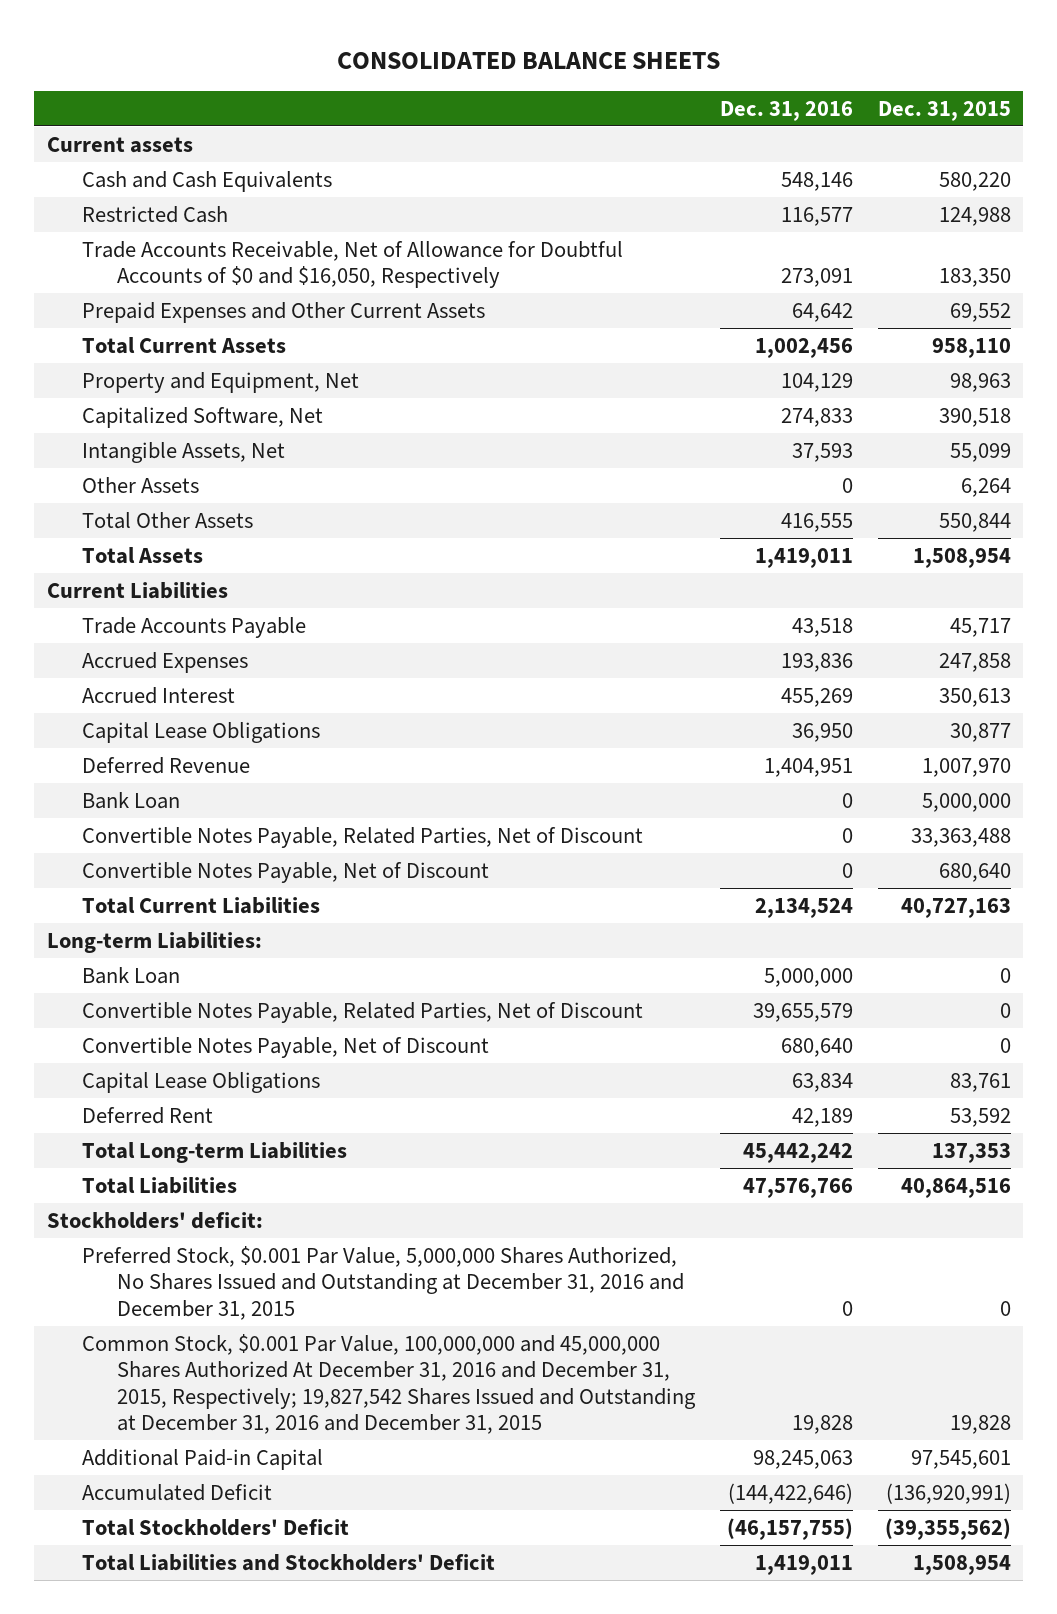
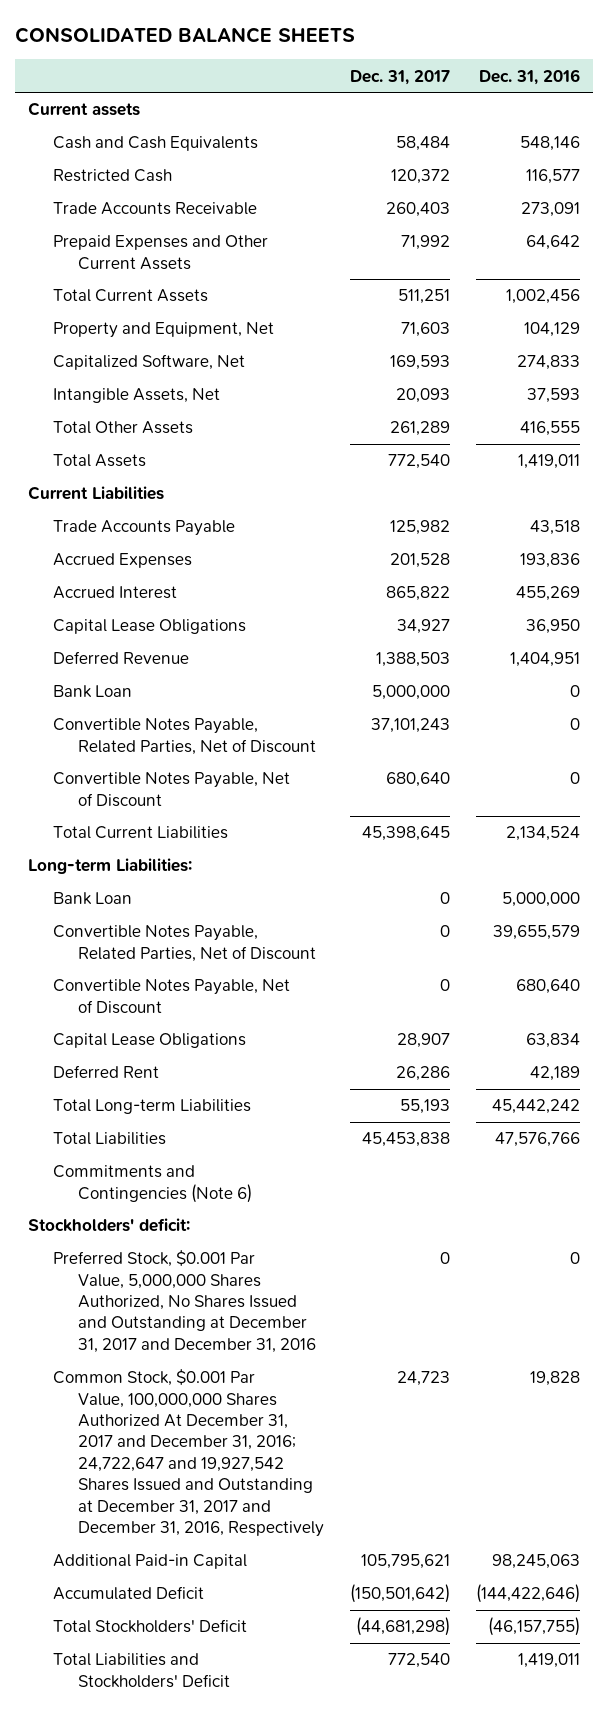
[877,101,1011,122] Dec. 31, 2015 -> none
none -> [349,69,450,85] Dec. 31, 2017
[81,240,623,289] Trade Accounts Receivable, Net of Allowance for Doubtful Accounts of $0 and $16,050, Respectively -> [53,202,258,216] Trade Accounts Receivable
[81,476,199,493] Other Assets -> none
none -> [53,1165,253,1203] Commitments and Contingencies (Note 6)
[81,1245,684,1320] Preferred Stock, $0.001 Par Value, 5,000,000 Shares Authorized, No Shares Issued and Outstanding at December 31, 2016 and December 31, 2015 -> [53,1250,317,1353] Preferred Stock, $0.001 Par Value, 5,000,000 Shares Authorized, No Shares Issued and Outstanding at December 31, 2017 and December 31, 2016
[81,1333,696,1435] Common Stock, $0.001 Par Value, 100,000,000 and 45,000,000 Shares Authorized At December 31, 2016 and December 31, 2015, Respectively; 19,827,542 Shares Issued and Outstanding at December 31, 2016 and December 31, 2015 -> [53,1369,325,1538] Common Stock, $0.001 Par Value, 100,000,000 Shares Authorized At December 31, 2017 and December 31, 2016; 24,722,647 and 19,927,542 Shares Issued and Outstanding at December 31, 2017 and December 31, 2016, Respectively

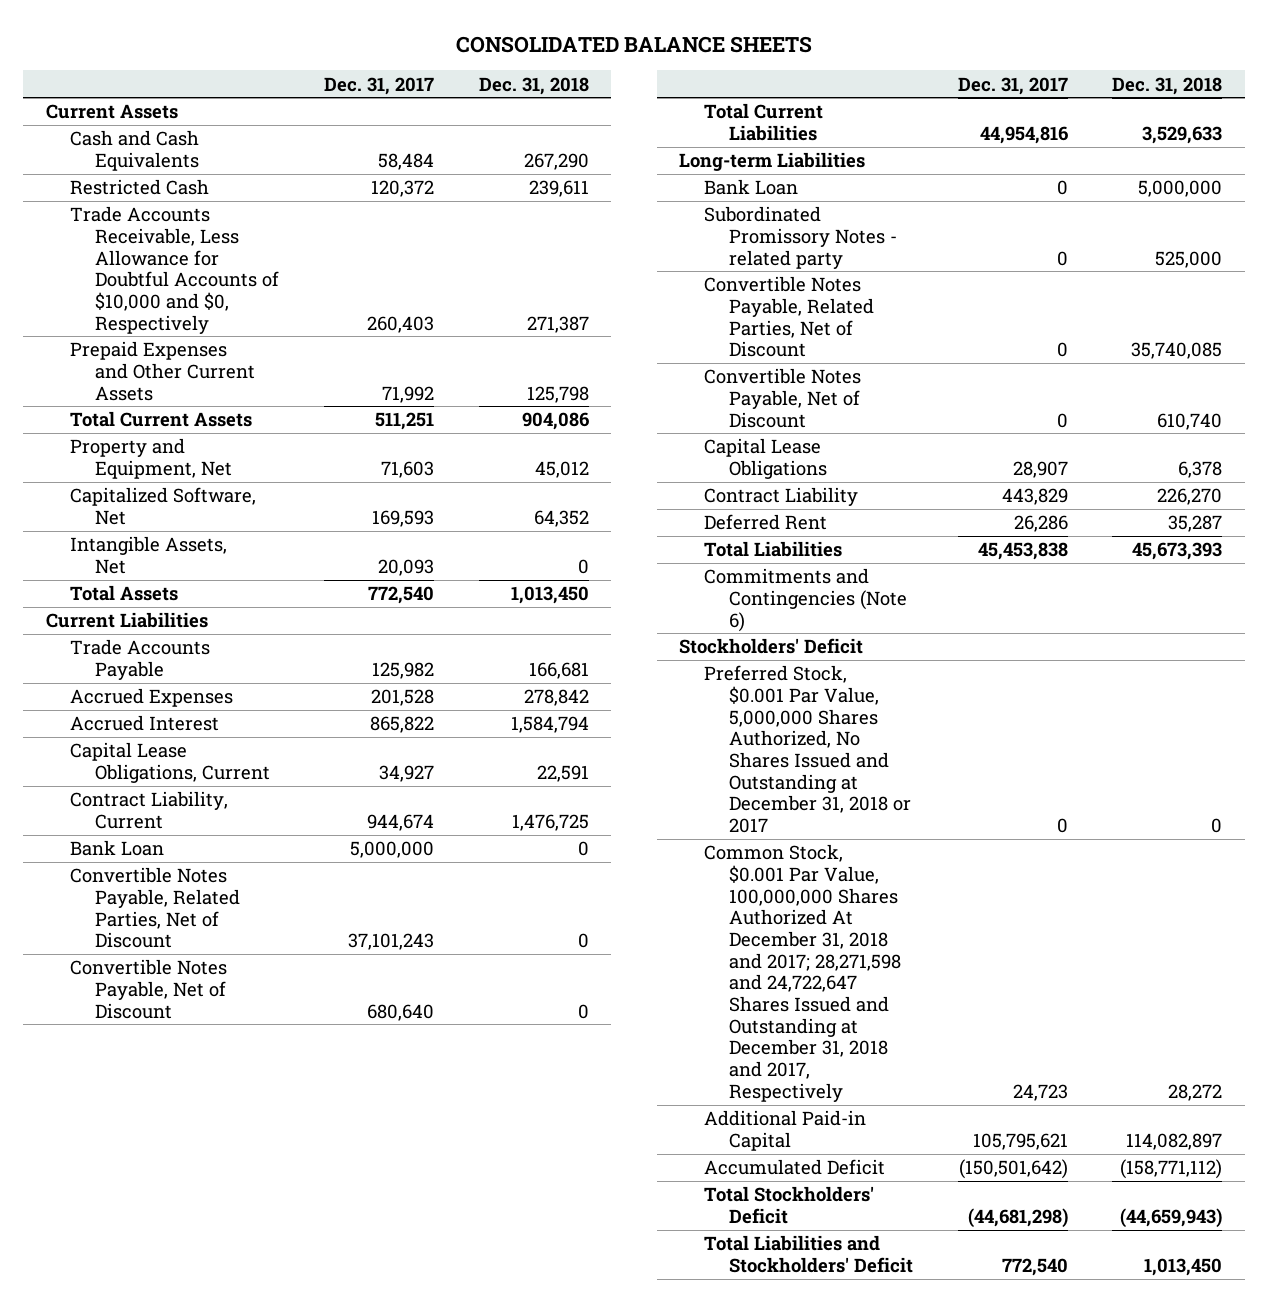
[478,68,580,85] Dec. 31, 2016 -> none
none -> [478,76,589,95] Dec. 31, 2018
[28,102,141,117] Current assets -> [45,104,178,120] Current Assets
[53,202,258,216] Trade Accounts Receivable -> [70,206,280,334] Trade Accounts Receivable, Less Allowance for Doubtful Accounts of $10,000 and $0, Respectively
[53,421,194,435] Total Other Assets -> none
[53,651,190,665] Deferred Revenue -> none
[53,619,247,635] Capital Lease Obligations -> [70,742,271,783] Capital Lease Obligations, Current
none -> [70,791,229,829] Contract Liability, Current
[361,826,450,842] 45,398,645 -> [979,125,1068,144] 44,954,816
[28,858,193,875] Long-term Liabilities: -> [679,152,866,172] Long-term Liabilities
none -> [704,206,897,269] Subordinated Promissory Notes - related party
none -> [704,487,859,507] Contract Liability
[53,1099,252,1115] Total Long-term Liabilities -> none
[28,1218,191,1233] Stockholders' deficit: -> [679,638,864,655] Stockholders' Deficit
[53,1250,317,1353] Preferred Stock, $0.001 Par Value, 5,000,000 Shares Authorized, No Shares Issued and Outstanding at December 31, 2017 and December 31, 2016 -> [704,665,911,833] Preferred Stock, $0.001 Par Value, 5,000,000 Shares Authorized, No Shares Issued and Outstanding at December 31, 2018 or 2017
[53,1369,325,1538] Common Stock, $0.001 Par Value, 100,000,000 Shares Authorized At December 31, 2017 and December 31, 2016; 24,722,647 and 19,927,542 Shares Issued and Outstanding at December 31, 2017 and December 31, 2016, Respectively -> [704,844,901,1102] Common Stock, $0.001 Par Value, 100,000,000 Shares Authorized At December 31, 2018 and 2017; 28,271,598 and 24,722,647 Shares Issued and Outstanding at December 31, 2018 and 2017, Respectively

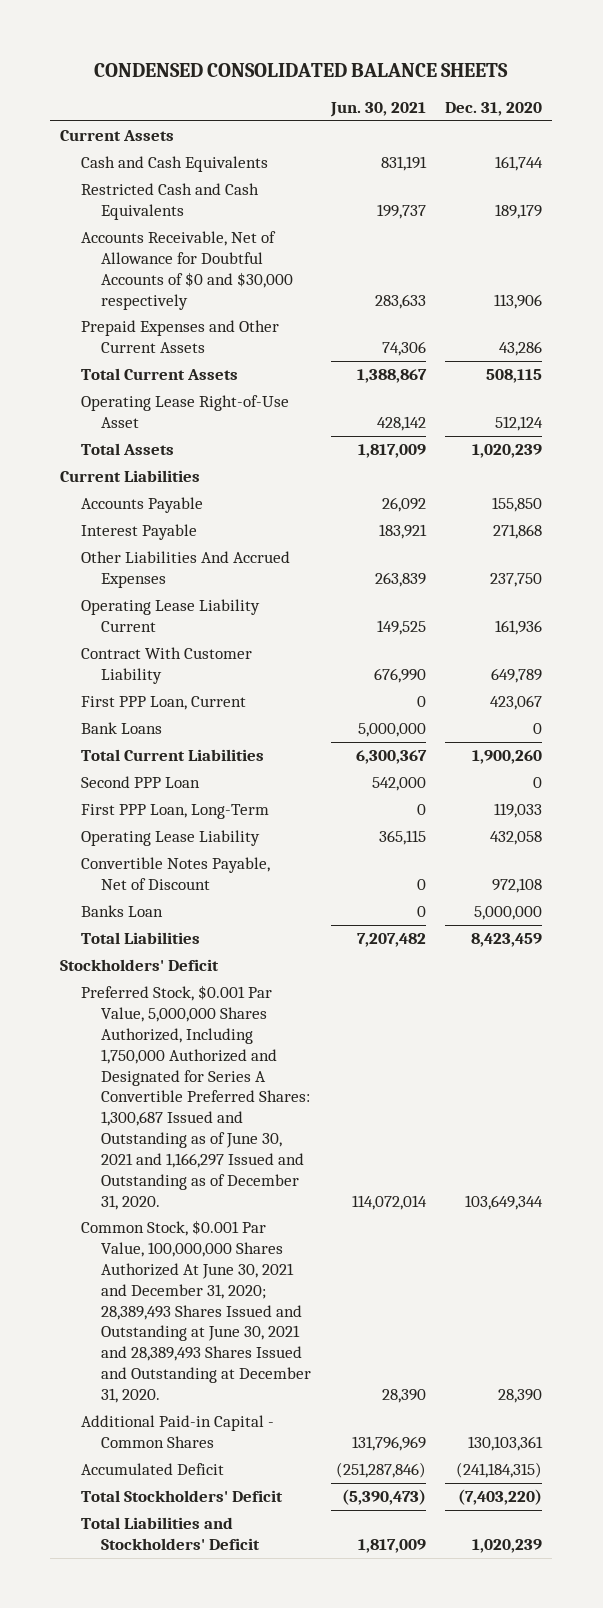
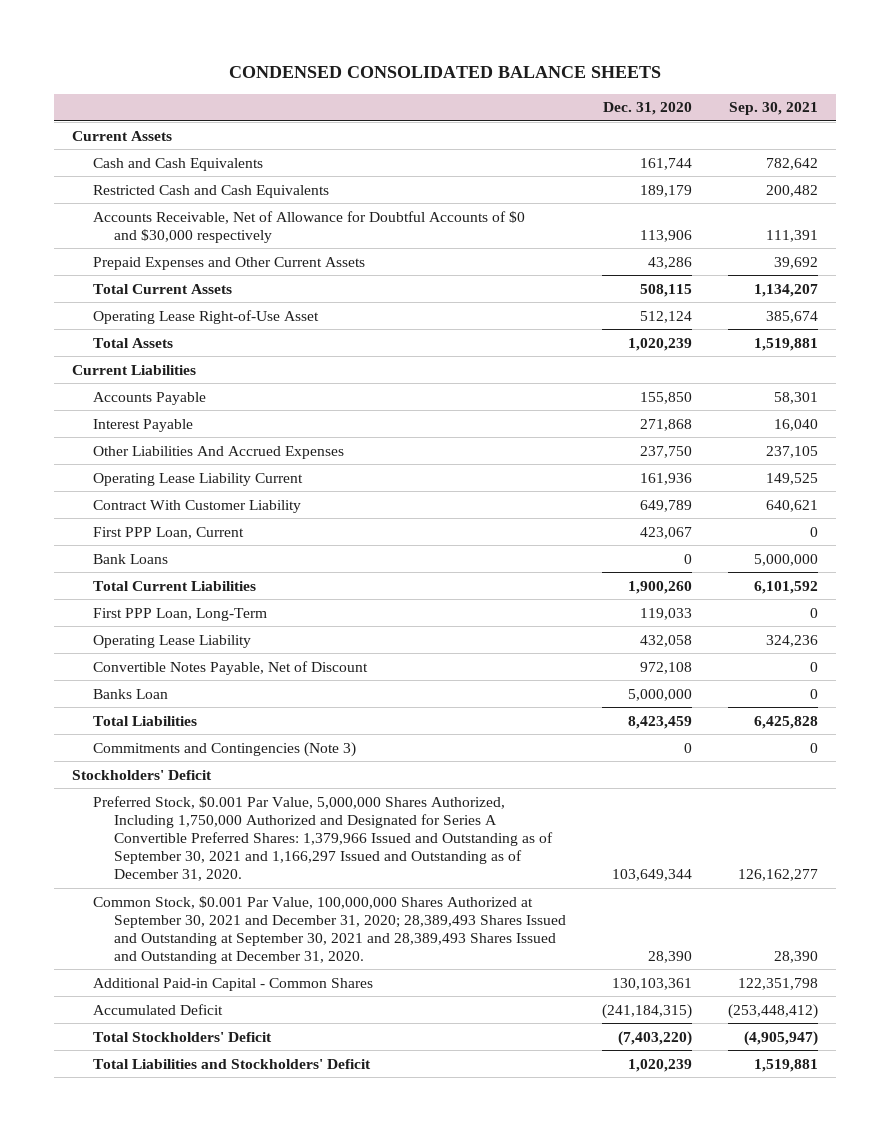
[329,102,426,118] Jun. 30, 2021 -> none
none -> [728,102,818,116] Sep. 30, 2021
[80,776,200,789] Second PPP Loan -> none
none -> [93,741,357,757] Commitments and Contingencies (Note 3)
[80,985,311,1210] Preferred Stock, $0.001 Par Value, 5,000,000 Shares Authorized, Including 1,750,000 Authorized and Designated for Series A Convertible Preferred Shares: 1,300,687 Issued and Outstanding as of June 30, 2021 and 1,166,297 Issued and Outstanding as of December 31, 2020. -> [93,795,554,882] Preferred Stock, $0.001 Par Value, 5,000,000 Shares Authorized, Including 1,750,000 Authorized and Designated for Series A Convertible Preferred Shares: 1,379,966 Issued and Outstanding as of September 30, 2021 and 1,166,297 Issued and Outstanding as of December 31, 2020.
[80,1220,312,1403] Common Stock, $0.001 Par Value, 100,000,000 Shares Authorized At June 30, 2021 and December 31, 2020; 28,389,493 Shares Issued and Outstanding at June 30, 2021 and 28,389,493 Shares Issued and Outstanding at December 31, 2020. -> [93,895,567,964] Common Stock, $0.001 Par Value, 100,000,000 Shares Authorized at September 30, 2021 and December 31, 2020; 28,389,493 Shares Issued and Outstanding at September 30, 2021 and 28,389,493 Shares Issued and Outstanding at December 31, 2020.

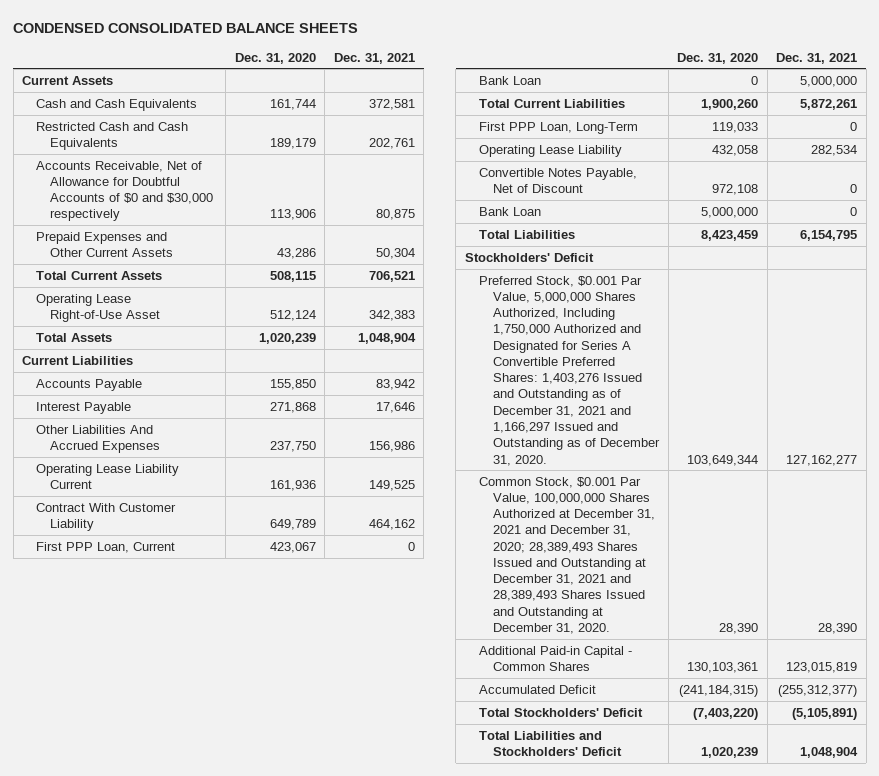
[728,102,818,116] Sep. 30, 2021 -> none
none -> [333,52,415,64] Dec. 31, 2021
[93,553,169,564] Bank Loans -> [478,75,541,85] Bank Loan
[93,688,169,699] Banks Loan -> [478,206,541,216] Bank Loan
[93,741,357,757] Commitments and Contingencies (Note 3) -> none
[93,795,554,882] Preferred Stock, $0.001 Par Value, 5,000,000 Shares Authorized, Including 1,750,000 Authorized and Designated for Series A Convertible Preferred Shares: 1,379,966 Issued and Outstanding as of September 30, 2021 and 1,166,297 Issued and Outstanding as of December 31, 2020. -> [478,275,661,466] Preferred Stock, $0.001 Par Value, 5,000,000 Shares Authorized, Including 1,750,000 Authorized and Designated for Series A Convertible Preferred Shares: 1,403,276 Issued and Outstanding as of December 31, 2021 and 1,166,297 Issued and Outstanding as of December 31, 2020.
[93,895,567,964] Common Stock, $0.001 Par Value, 100,000,000 Shares Authorized at September 30, 2021 and December 31, 2020; 28,389,493 Shares Issued and Outstanding at September 30, 2021 and 28,389,493 Shares Issued and Outstanding at December 31, 2020. -> [478,476,656,635] Common Stock, $0.001 Par Value, 100,000,000 Shares Authorized at December 31, 2021 and December 31, 2020; 28,389,493 Shares Issued and Outstanding at December 31, 2021 and 28,389,493 Shares Issued and Outstanding at December 31, 2020.

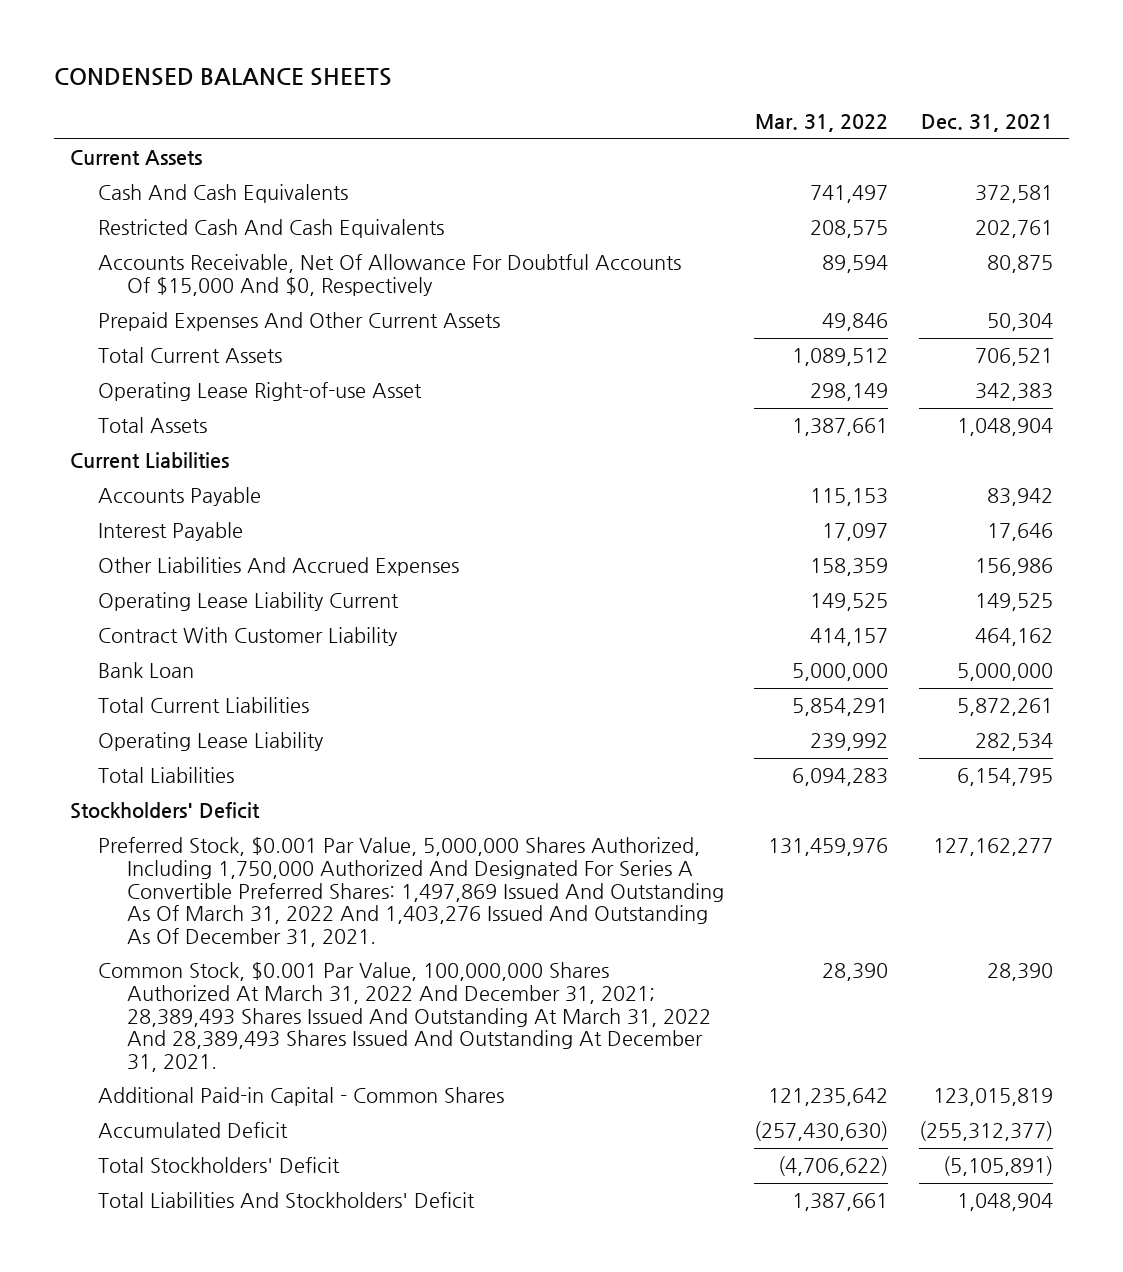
[13,22,359,33] CONDENSED CONSOLIDATED BALANCE SHEETS -> [54,68,393,87] CONDENSED BALANCE SHEETS
[234,52,316,64] Dec. 31, 2020 -> none
none -> [755,114,889,133] Mar. 31, 2022
[36,98,198,111] Cash and Cash Equivalents -> [98,184,349,204] Cash And Cash Equivalents
[36,121,189,150] Restricted Cash and Cash Equivalents -> [98,219,445,239] Restricted Cash And Cash Equivalents
[36,160,214,222] Accounts Receivable, Net of Allowance for Doubtful Accounts of $0 and $30,000 respectively -> [98,254,682,296] Accounts Receivable, Net Of Allowance For Doubtful Accounts Of $15,000 And $0, Respectively
[36,231,174,257] Prepaid Expenses and Other Current Assets -> [98,312,501,332] Prepaid Expenses And Other Current Assets
[36,293,161,322] Operating Lease Right-of-Use Asset -> [98,382,423,402] Operating Lease Right-of-use Asset
[36,541,176,553] First PPP Loan, Current -> none
[478,121,638,134] First PPP Loan, Long-Term -> none
[478,167,637,193] Convertible Notes Payable, Net of Discount -> none
[478,206,541,216] Bank Loan -> none
[478,275,661,466] Preferred Stock, $0.001 Par Value, 5,000,000 Shares Authorized, Including 1,750,000 Authorized and Designated for Series A Convertible Preferred Shares: 1,403,276 Issued and Outstanding as of December 31, 2021 and 1,166,297 Issued and Outstanding as of December 31, 2020. -> [98,837,724,947] Preferred Stock, $0.001 Par Value, 5,000,000 Shares Authorized, Including 1,750,000 Authorized And Designated For Series A Convertible Preferred Shares: 1,497,869 Issued And Outstanding As Of March 31, 2022 And 1,403,276 Issued And Outstanding As Of December 31, 2021.
[478,476,656,635] Common Stock, $0.001 Par Value, 100,000,000 Shares Authorized at December 31, 2021 and December 31, 2020; 28,389,493 Shares Issued and Outstanding at December 31, 2021 and 28,389,493 Shares Issued and Outstanding at December 31, 2020. -> [98,962,711,1072] Common Stock, $0.001 Par Value, 100,000,000 Shares Authorized At March 31, 2022 And December 31, 2021; 28,389,493 Shares Issued And Outstanding At March 31, 2022 And 28,389,493 Shares Issued And Outstanding At December 31, 2021.
[478,730,623,756] Total Liabilities and Stockholders' Deficit -> [98,1192,476,1209] Total Liabilities And Stockholders' Deficit

